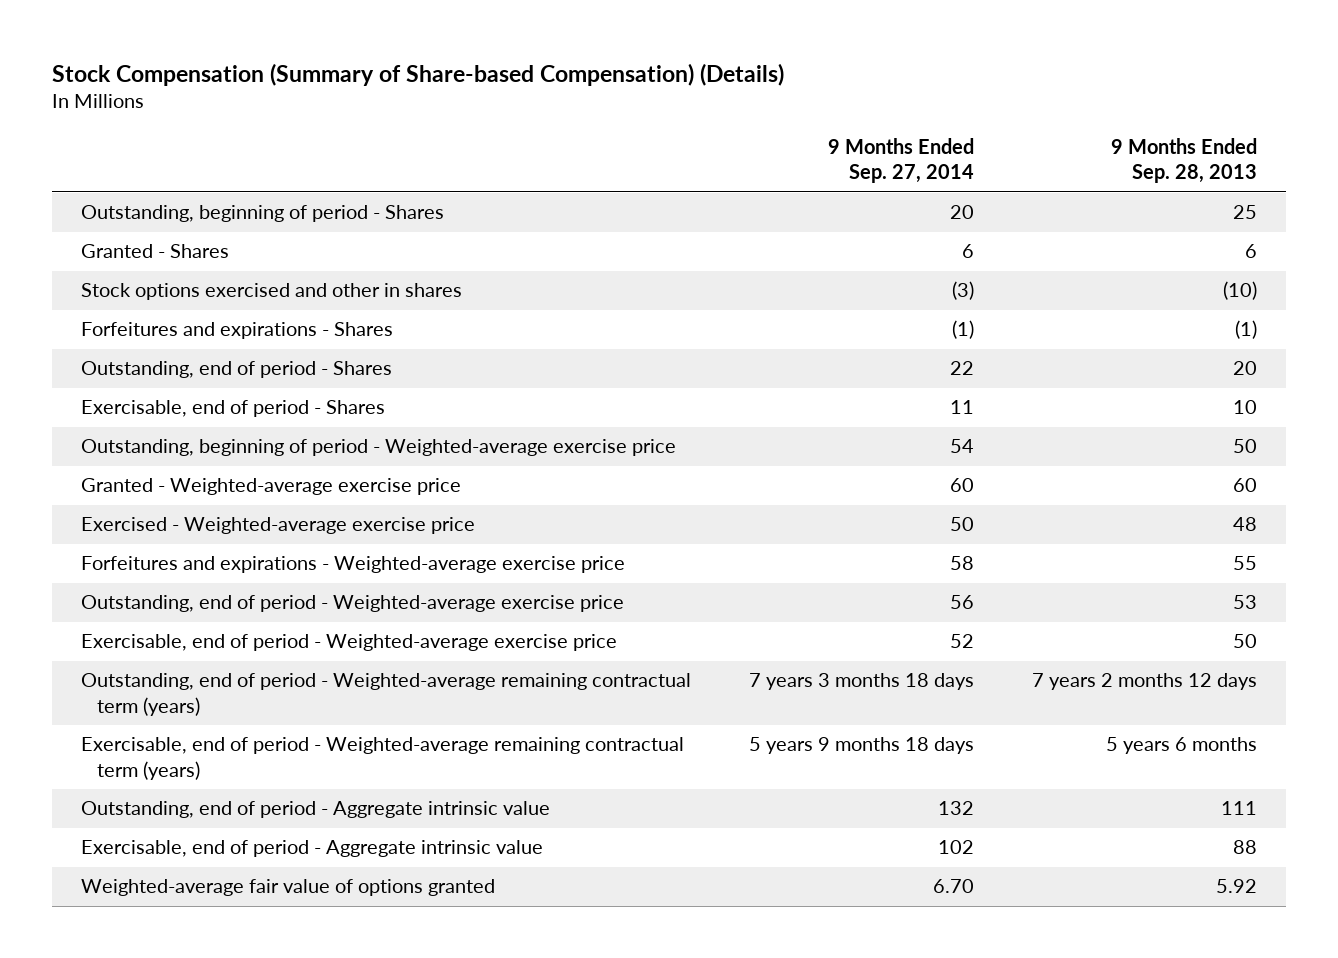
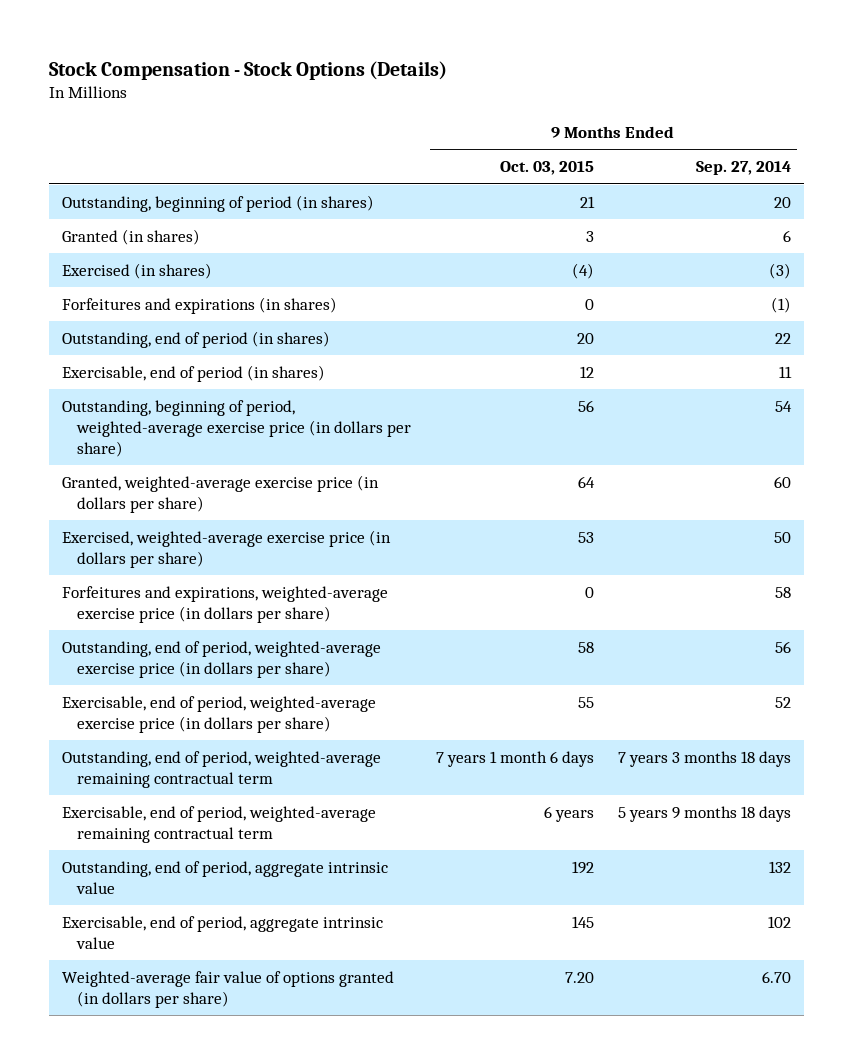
[51,62,784,86] Stock Compensation (Summary of Share-based Compensation) (Details) -> [49,60,448,80] Stock Compensation - Stock Options (Details)
[1110,138,1257,184] 9 Months Ended Sep. 28, 2013 -> none
none -> [499,161,594,176] Oct. 03, 2015
[80,205,444,223] Outstanding, beginning of period - Shares -> [61,194,374,212] Outstanding, beginning of period (in shares)
[80,244,229,259] Granted - Shares -> [61,228,200,245] Granted (in shares)
[80,283,462,301] Stock options exercised and other in shares -> [61,262,212,279] Exercised (in shares)
[80,322,393,340] Forfeitures and expirations - Shares -> [61,296,337,314] Forfeitures and expirations (in shares)
[80,361,392,379] Outstanding, end of period - Shares -> [61,330,330,348] Outstanding, end of period (in shares)
[80,400,385,418] Exercisable, end of period - Shares -> [61,364,325,382] Exercisable, end of period (in shares)
[80,439,676,457] Outstanding, beginning of period - Weighted-average exercise price -> [61,399,412,457] Outstanding, beginning of period, weighted-average exercise price (in dollars per share)
[80,478,461,496] Granted - Weighted-average exercise price -> [61,474,379,513] Granted, weighted-average exercise price (in dollars per share)
[80,517,475,535] Exercised - Weighted-average exercise price -> [61,529,391,568] Exercised, weighted-average exercise price (in dollars per share)
[80,556,625,574] Forfeitures and expirations - Weighted-average exercise price -> [61,585,388,623] Forfeitures and expirations, weighted-average exercise price (in dollars per share)
[80,595,624,613] Outstanding, end of period - Weighted-average exercise price -> [61,640,381,678] Outstanding, end of period, weighted-average exercise price (in dollars per share)
[80,634,617,652] Exercisable, end of period - Weighted-average exercise price -> [61,695,376,733] Exercisable, end of period, weighted-average exercise price (in dollars per share)
[80,673,691,716] Outstanding, end of period - Weighted-average remaining contractual term (years) -> [61,750,381,788] Outstanding, end of period, weighted-average remaining contractual term
[80,737,684,780] Exercisable, end of period - Weighted-average remaining contractual term (years) -> [61,805,376,843] Exercisable, end of period, weighted-average remaining contractual term
[80,801,550,819] Outstanding, end of period - Aggregate intrinsic value -> [61,860,388,894] Outstanding, end of period, aggregate intrinsic value
[80,840,543,858] Exercisable, end of period - Aggregate intrinsic value -> [61,915,383,949] Exercisable, end of period, aggregate intrinsic value
[80,879,495,897] Weighted-average fair value of options granted -> [61,970,394,1008] Weighted-average fair value of options granted (in dollars per share)

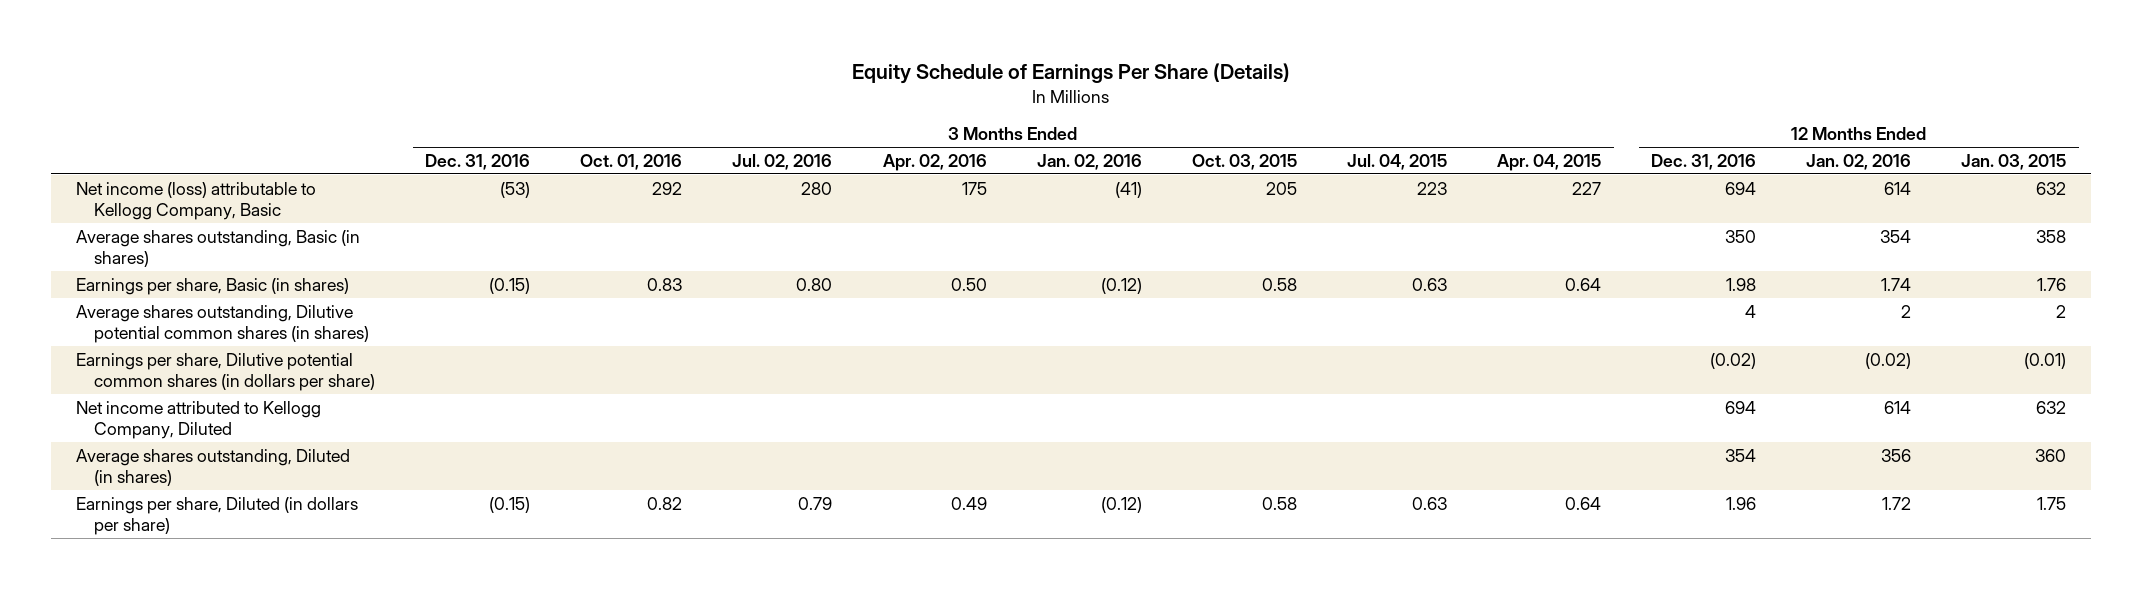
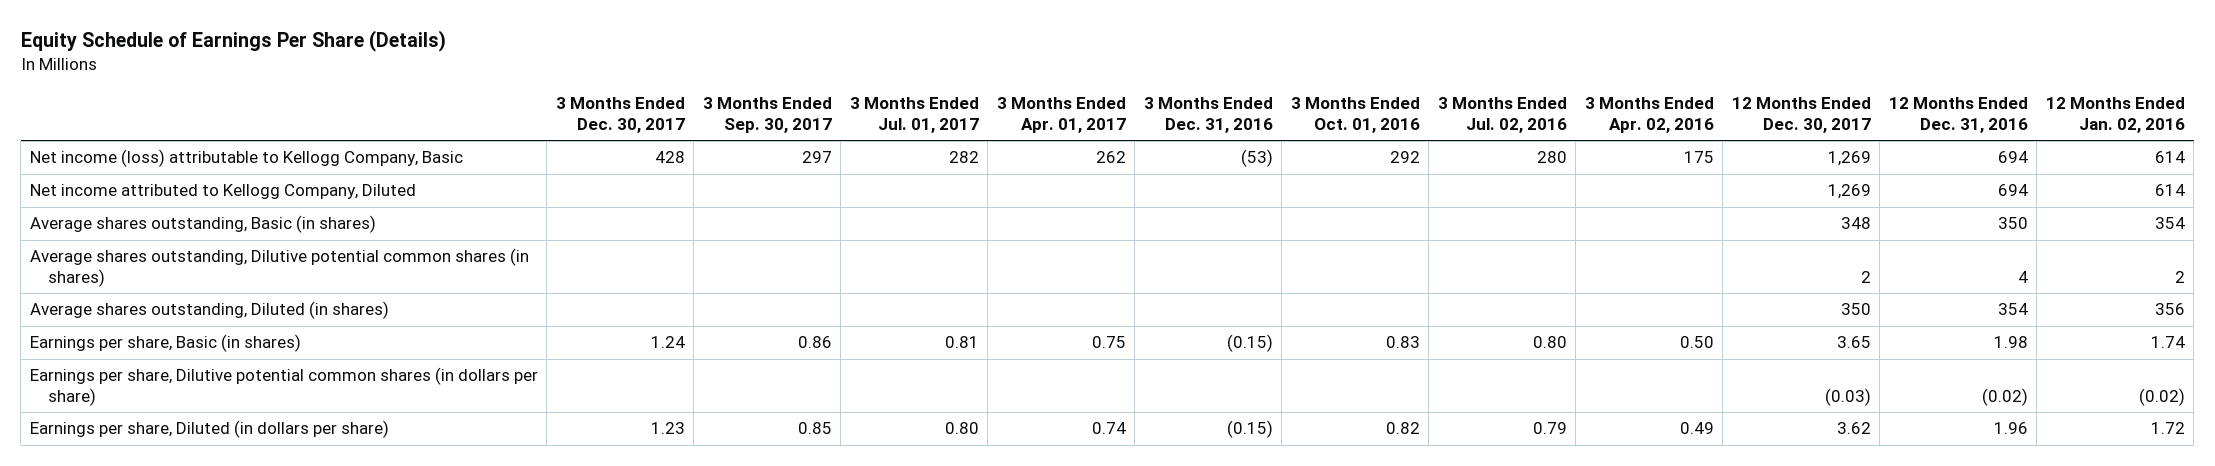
[1036,153,1142,170] Jan. 02, 2016 -> none
[1191,153,1297,170] Oct. 03, 2015 -> none
[1346,153,1447,170] Jul. 04, 2015 -> none
[1497,153,1602,171] Apr. 04, 2015 -> none
[1961,153,2067,170] Jan. 03, 2015 -> none
none -> [555,97,685,133] 3 Months Ended Dec. 30, 2017
none -> [702,97,832,133] 3 Months Ended Sep. 30, 2017
none -> [849,97,979,133] 3 Months Ended Jul. 01, 2017
none -> [996,97,1126,133] 3 Months Ended Apr. 01, 2017
none -> [1731,97,1871,133] 12 Months Ended Dec. 30, 2017
[76,400,322,439] Net income attributed to Kellogg Company, Diluted -> [29,184,416,200] Net income attributed to Kellogg Company, Diluted
[76,277,350,295] Earnings per share, Basic (in shares) -> [29,334,301,353] Earnings per share, Basic (in shares)
[76,352,376,391] Earnings per share, Dilutive potential common shares (in dollars per share) -> [29,367,538,406] Earnings per share, Dilutive potential common shares (in dollars per share)

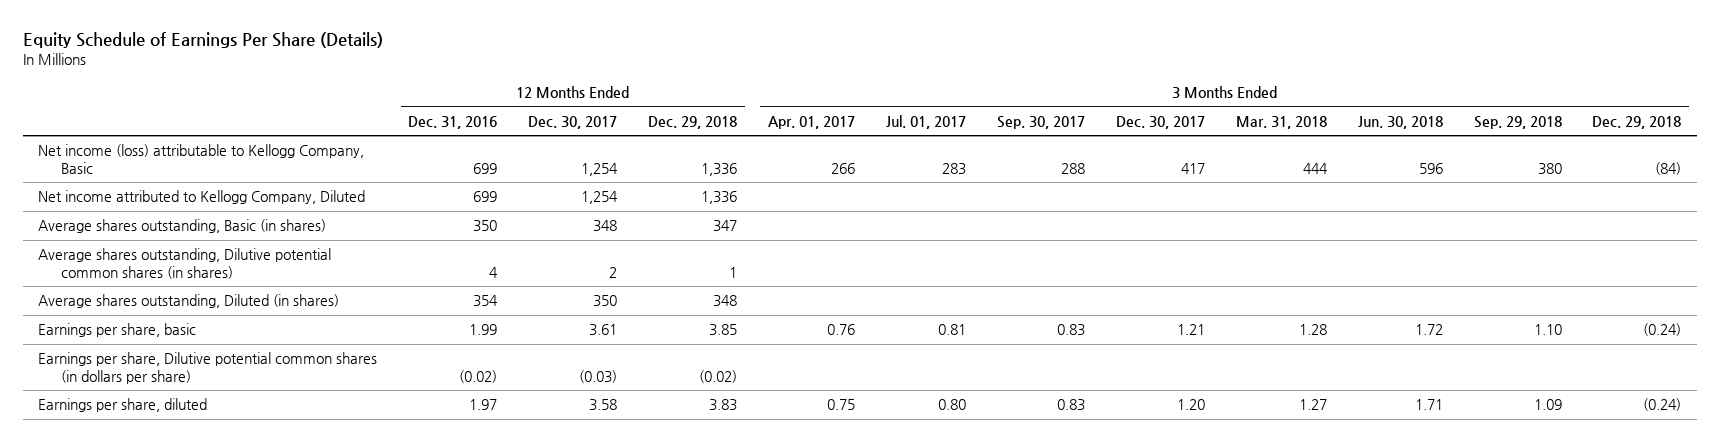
[1143,97,1273,133] 3 Months Ended Dec. 31, 2016 -> none
[1290,97,1420,133] 3 Months Ended Oct. 01, 2016 -> none
[1437,97,1567,133] 3 Months Ended Jul. 02, 2016 -> none
[1584,97,1714,133] 3 Months Ended Apr. 02, 2016 -> none
[2045,97,2185,133] 12 Months Ended Jan. 02, 2016 -> none
none -> [648,116,738,130] Dec. 29, 2018
none -> [1235,116,1327,130] Mar. 31, 2018
none -> [1357,116,1443,130] Jun. 30, 2018
none -> [1473,116,1562,130] Sep. 29, 2018
none -> [1592,116,1682,130] Dec. 29, 2018
[654,151,685,164] 428 -> [1180,162,1205,174] 417
[801,151,832,164] 297 -> [1060,162,1085,174] 288
[948,151,979,164] 282 -> [941,162,966,175] 283
[1095,151,1126,164] 262 -> [831,162,856,174] 266
[1827,151,1871,167] 1,269 -> [581,162,619,176] 1,254
[1997,151,2028,164] 694 -> [473,162,498,174] 699
[1827,184,1871,200] 1,269 -> [581,191,619,205] 1,254
[1997,184,2028,197] 694 -> [473,191,498,203] 699
[29,334,301,353] Earnings per share, Basic (in shares) -> [38,323,197,338] Earnings per share, basic
[650,336,685,349] 1.24 -> [1176,324,1205,336] 1.21
[797,336,832,349] 0.86 -> [1056,324,1085,337] 0.83
[1091,336,1126,349] 0.75 -> [827,324,856,336] 0.76
[1836,336,1871,349] 3.65 -> [589,324,618,337] 3.61
[1993,336,2028,349] 1.98 -> [469,324,498,336] 1.99
[29,420,389,439] Earnings per share, Diluted (in dollars per share) -> [38,398,208,413] Earnings per share, diluted
[650,422,685,435] 1.23 -> [1176,399,1205,411] 1.20
[797,422,832,435] 0.85 -> [1056,399,1085,412] 0.83
[1091,422,1126,435] 0.74 -> [827,399,856,411] 0.75
[1836,422,1871,435] 3.62 -> [589,399,618,412] 3.58
[1993,422,2028,435] 1.96 -> [469,399,498,411] 1.97

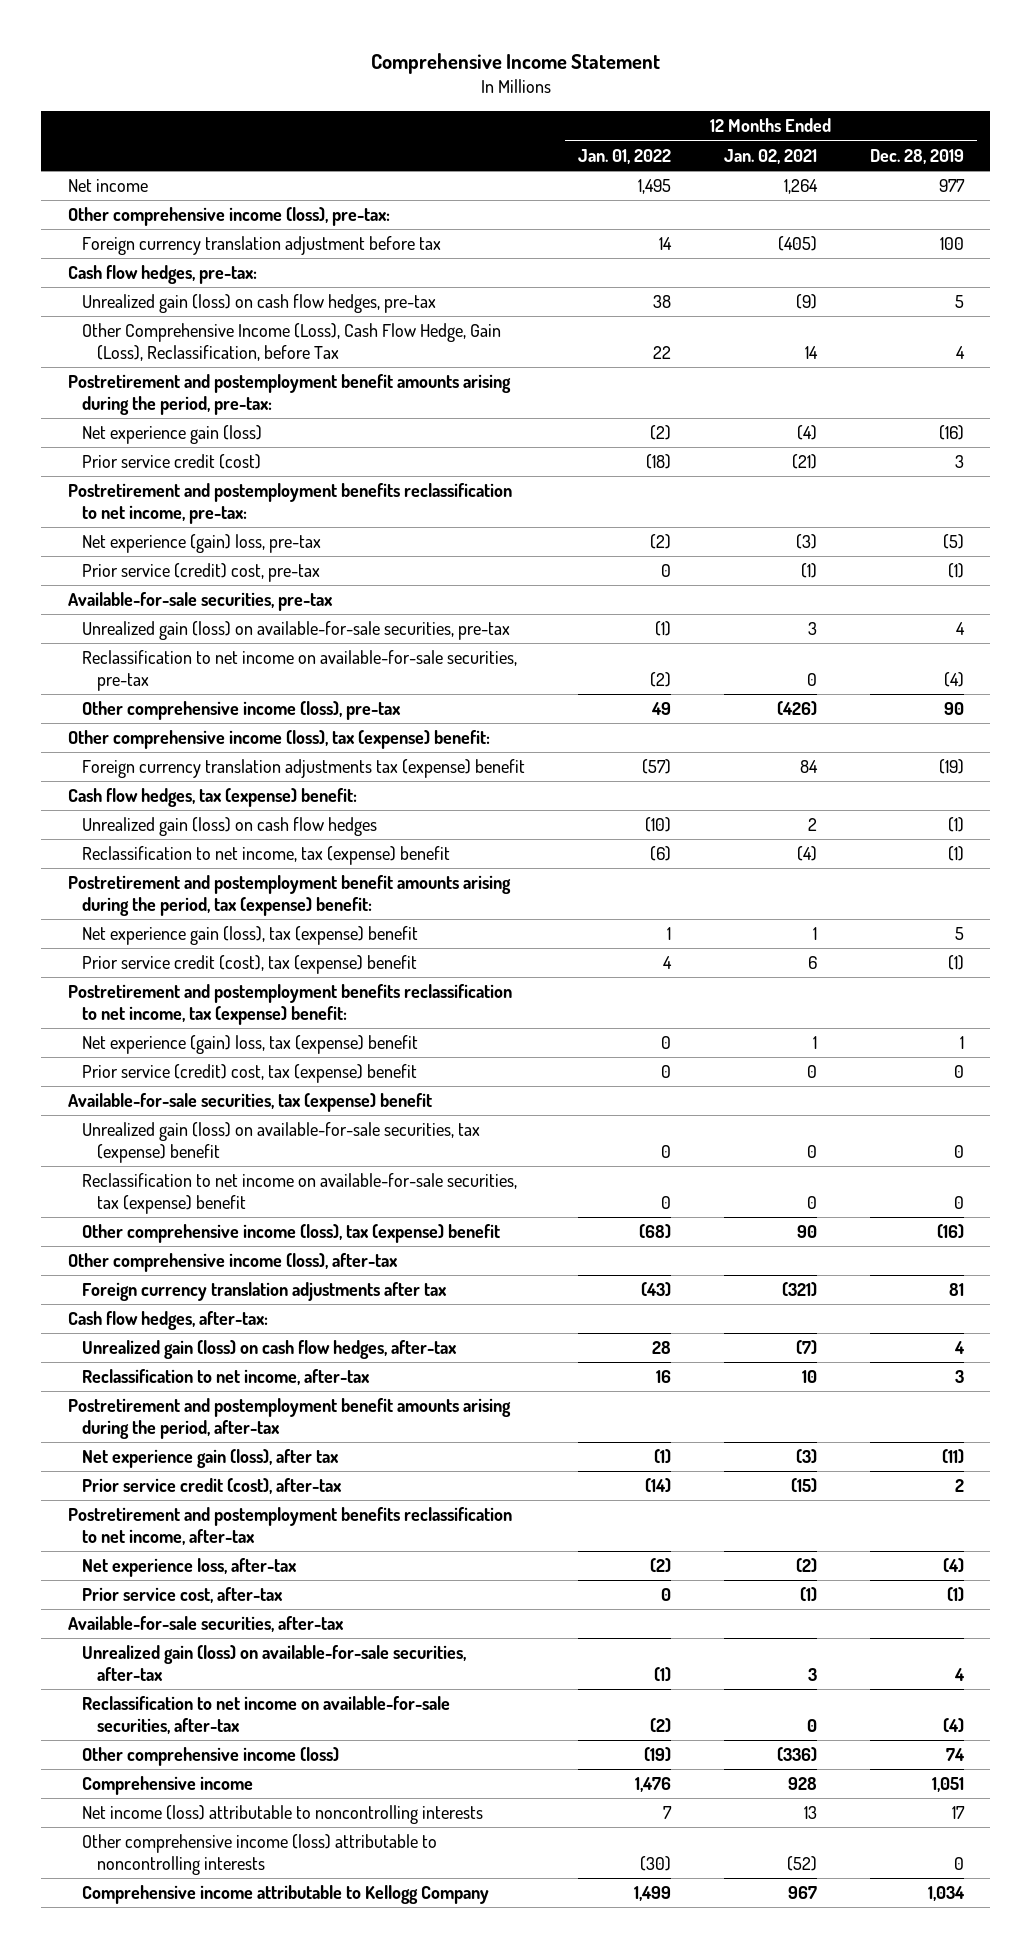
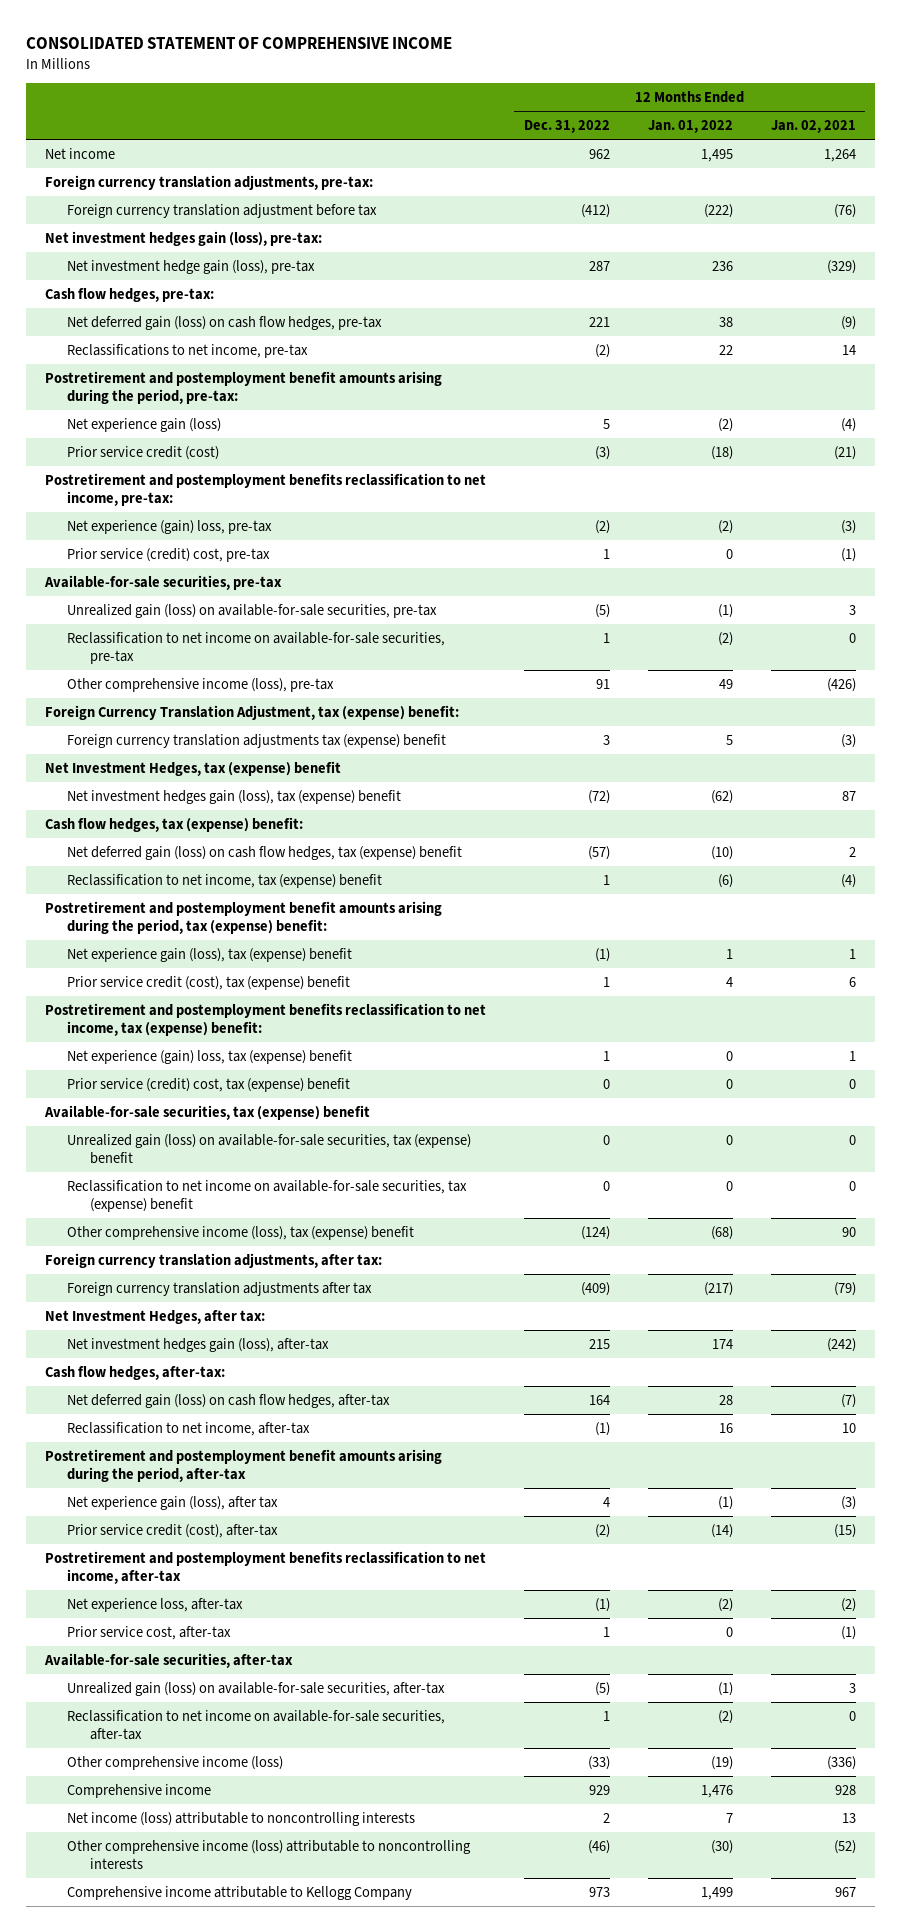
[370,53,660,75] Comprehensive Income Statement -> [25,36,452,49] CONSOLIDATED STATEMENT OF COMPREHENSIVE INCOME
[869,148,964,164] Dec. 28, 2019 -> none
none -> [523,120,610,134] Dec. 31, 2022
[67,207,390,227] Other comprehensive income (loss), pre-tax: -> none
none -> [44,174,373,190] Foreign currency translation adjustments, pre-tax:
[659,237,673,251] 14 -> [703,203,733,218] (222)
[777,236,817,252] (405) -> [833,203,856,218] (76)
none -> [44,230,322,246] Net investment hedges gain (loss), pre-tax:
none -> [67,259,316,274] Net investment hedge gain (loss), pre-tax
[82,294,437,314] Unrealized gain (loss) on cash flow hedges, pre-tax -> [67,315,383,330] Net deferred gain (loss) on cash flow hedges, pre-tax
[82,323,502,361] Other Comprehensive Income (Loss), Cash Flow Hedge, Gain (Loss), Reclassification, before Tax -> [67,343,309,358] Reclassifications to net income, pre-tax
[67,730,490,750] Other comprehensive income (loss), tax (expense) benefit: -> none
none -> [44,704,459,720] Foreign Currency Translation Adjustment, tax (expense) benefit:
[642,759,672,775] (57) -> [725,734,733,745] 5
[799,760,818,774] 84 -> [840,733,856,748] (3)
none -> [44,760,341,776] Net Investment Hedges, tax (expense) benefit
none -> [67,789,402,804] Net investment hedges gain (loss), tax (expense) benefit
[82,817,378,837] Unrealized gain (loss) on cash flow hedges -> [67,845,463,860] Net deferred gain (loss) on cash flow hedges, tax (expense) benefit
[67,1253,398,1273] Other comprehensive income (loss), after-tax -> none
none -> [44,1252,382,1268] Foreign currency translation adjustments, after tax:
[641,1282,672,1298] (43) -> [703,1281,733,1296] (217)
[781,1282,817,1298] (321) -> [833,1281,856,1296] (79)
none -> [44,1309,265,1324] Net Investment Hedges, after tax:
none -> [67,1337,330,1352] Net investment hedges gain (loss), after-tax
[82,1340,458,1360] Unrealized gain (loss) on cash flow hedges, after-tax -> [67,1393,391,1408] Net deferred gain (loss) on cash flow hedges, after-tax

